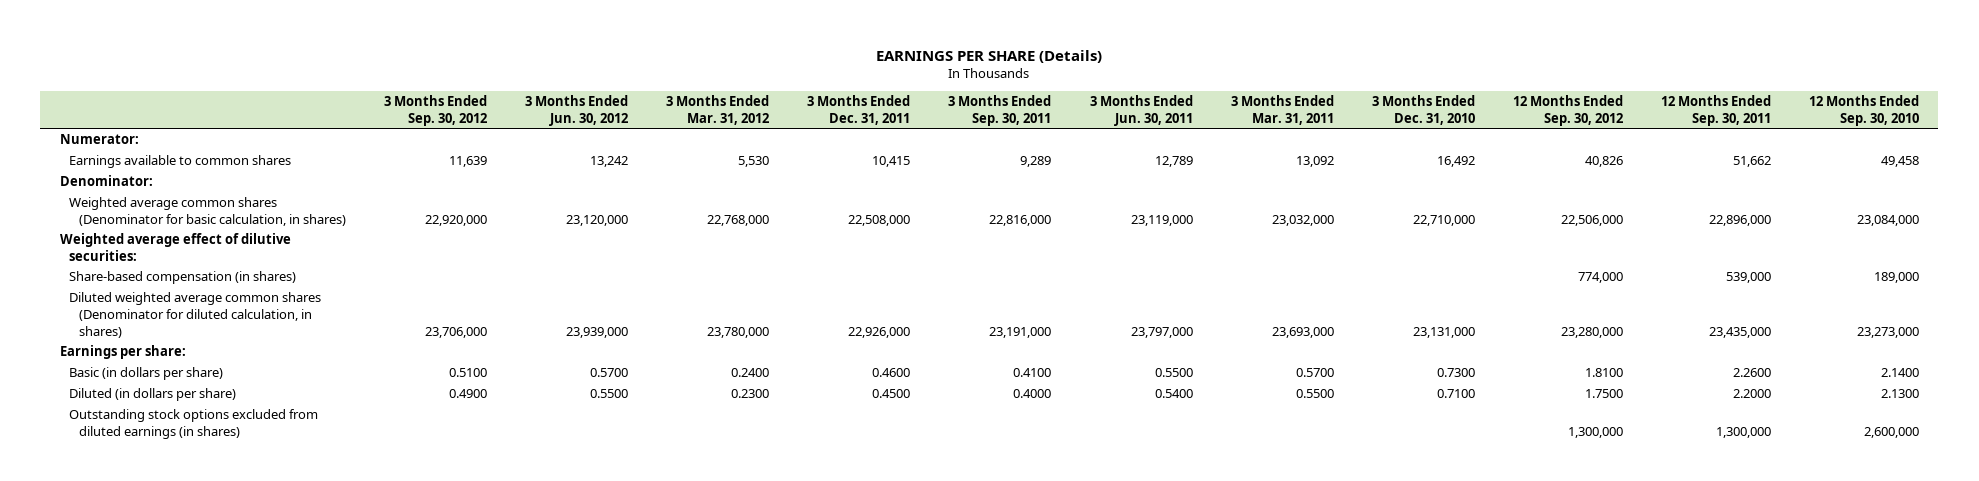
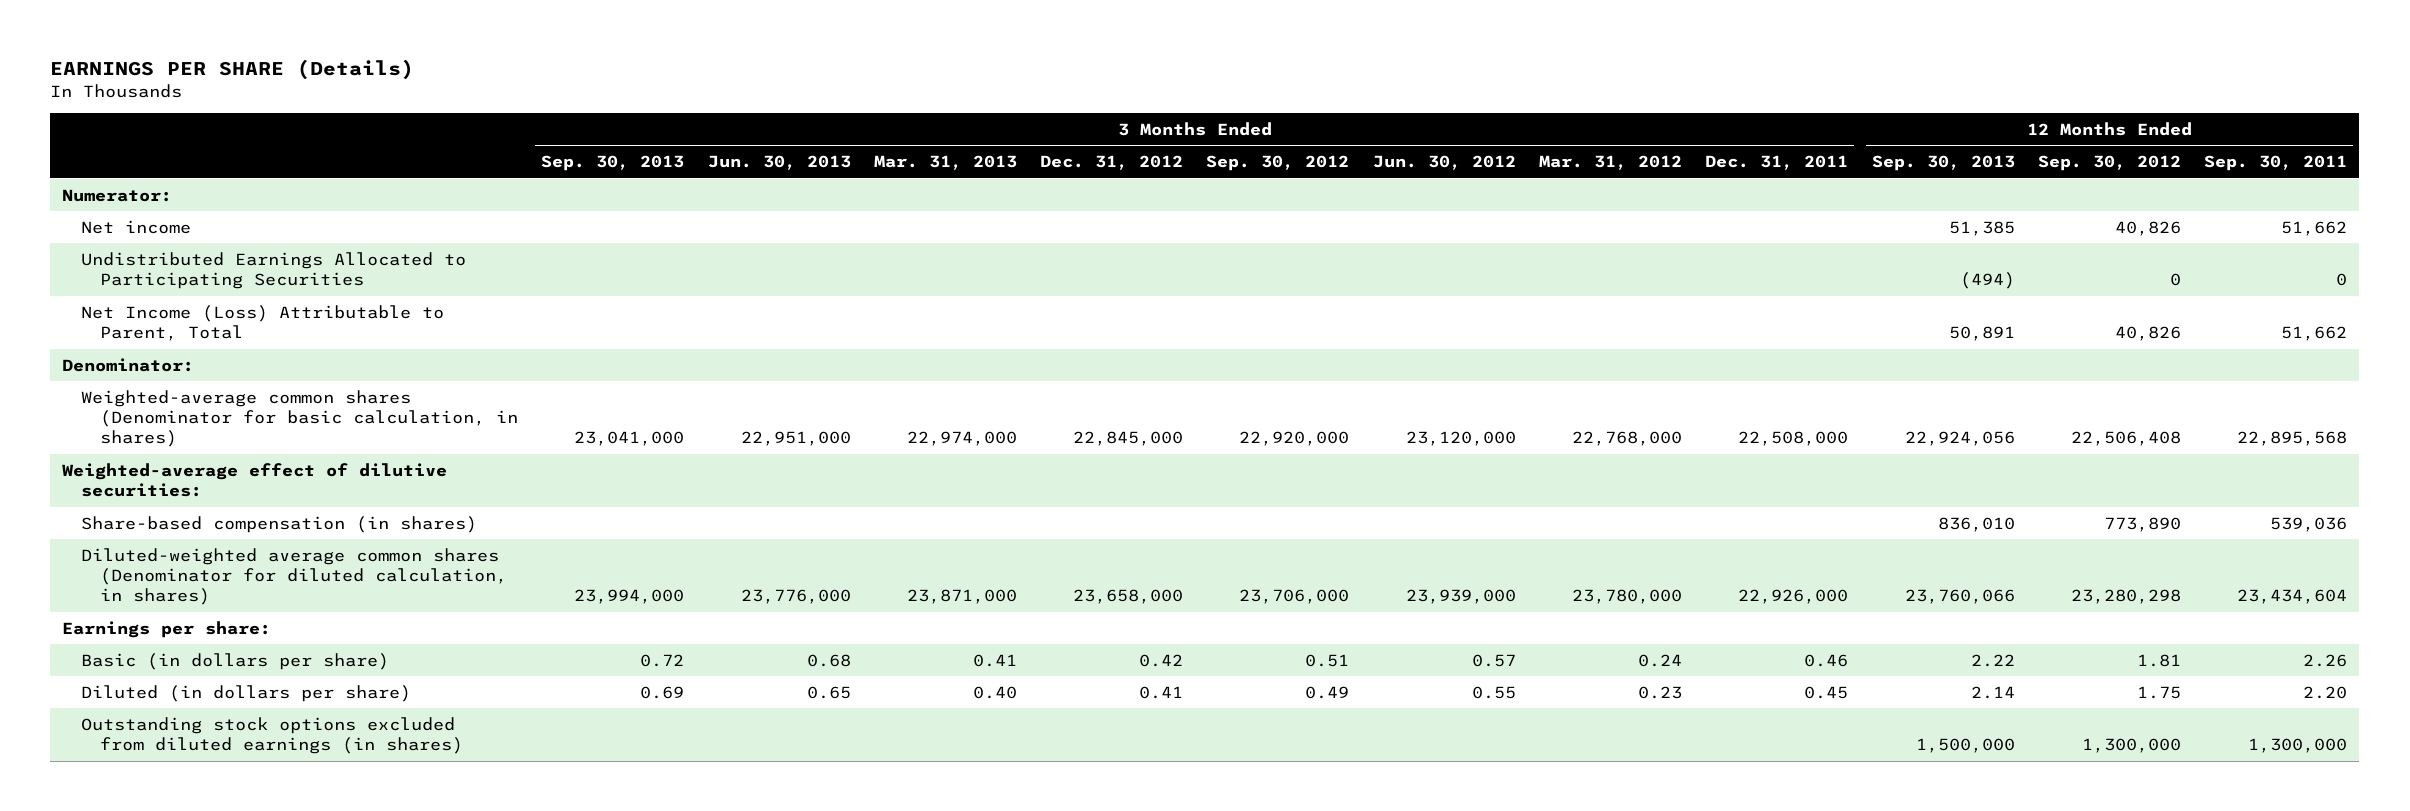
[948,94,1052,126] 3 Months Ended Sep. 30, 2011 -> none
[1089,94,1193,126] 3 Months Ended Jun. 30, 2011 -> none
[1230,94,1334,125] 3 Months Ended Mar. 31, 2011 -> none
[1371,94,1475,125] 3 Months Ended Dec. 31, 2010 -> none
[1809,94,1920,126] 12 Months Ended Sep. 30, 2010 -> none
none -> [541,155,685,172] Sep. 30, 2013
none -> [707,155,851,171] Jun. 30, 2013
none -> [873,155,1017,171] Mar. 31, 2013
none -> [1040,155,1184,171] Dec. 31, 2012
none -> [1871,155,2015,172] Sep. 30, 2013
[69,154,292,168] Earnings available to common shares -> none
none -> [81,219,192,234] Net income
none -> [81,251,467,290] Undistributed Earnings Allocated to Participating Securities
none -> [81,304,445,342] Net Income (Loss) Attributable to Parent, Total
[69,196,346,226] Weighted average common shares (Denominator for basic calculation, in shares) -> [81,389,518,448] Weighted-average common shares (Denominator for basic calculation, in shares)
[1561,214,1624,226] 22,506,000 -> [2071,431,2182,447] 22,506,408
[1709,214,1772,226] 22,896,000 -> [2237,431,2348,447] 22,895,568
[59,232,291,261] Weighted average effect of dilutive securities: -> [62,462,448,498] Weighted-average effect of dilutive securities:
[1578,271,1624,283] 774,000 -> [2104,516,2182,532] 773,890
[1726,271,1772,283] 539,000 -> [2270,516,2348,532] 539,036
[69,291,322,338] Diluted weighted average common shares (Denominator for diluted calculation, in shares) -> [81,547,507,606] Diluted-weighted average common shares (Denominator for diluted calculation, in shares)
[1561,326,1624,338] 23,280,000 -> [2071,589,2182,605] 23,280,298
[1709,326,1772,338] 23,435,000 -> [2237,589,2348,605] 23,434,604
[448,367,487,377] 0.5100 -> [1305,653,1350,667] 0.51
[589,367,628,377] 0.5700 -> [1471,653,1516,667] 0.57
[731,367,770,377] 0.2400 -> [1638,653,1683,667] 0.24
[872,367,911,377] 0.4600 -> [1804,653,1849,667] 0.46
[1585,367,1624,377] 1.8100 -> [2137,653,2182,667] 1.81
[1733,367,1772,377] 2.2600 -> [2303,653,2348,667] 2.26
[448,388,487,398] 0.4900 -> [1305,685,1350,699] 0.49
[589,388,628,398] 0.5500 -> [1471,685,1516,699] 0.55
[731,388,770,398] 0.2300 -> [1638,685,1683,699] 0.23
[872,388,911,398] 0.4500 -> [1804,685,1849,699] 0.45
[1585,388,1624,398] 1.7500 -> [2137,685,2182,699] 1.75
[1733,388,1772,398] 2.2000 -> [2303,685,2348,699] 2.20

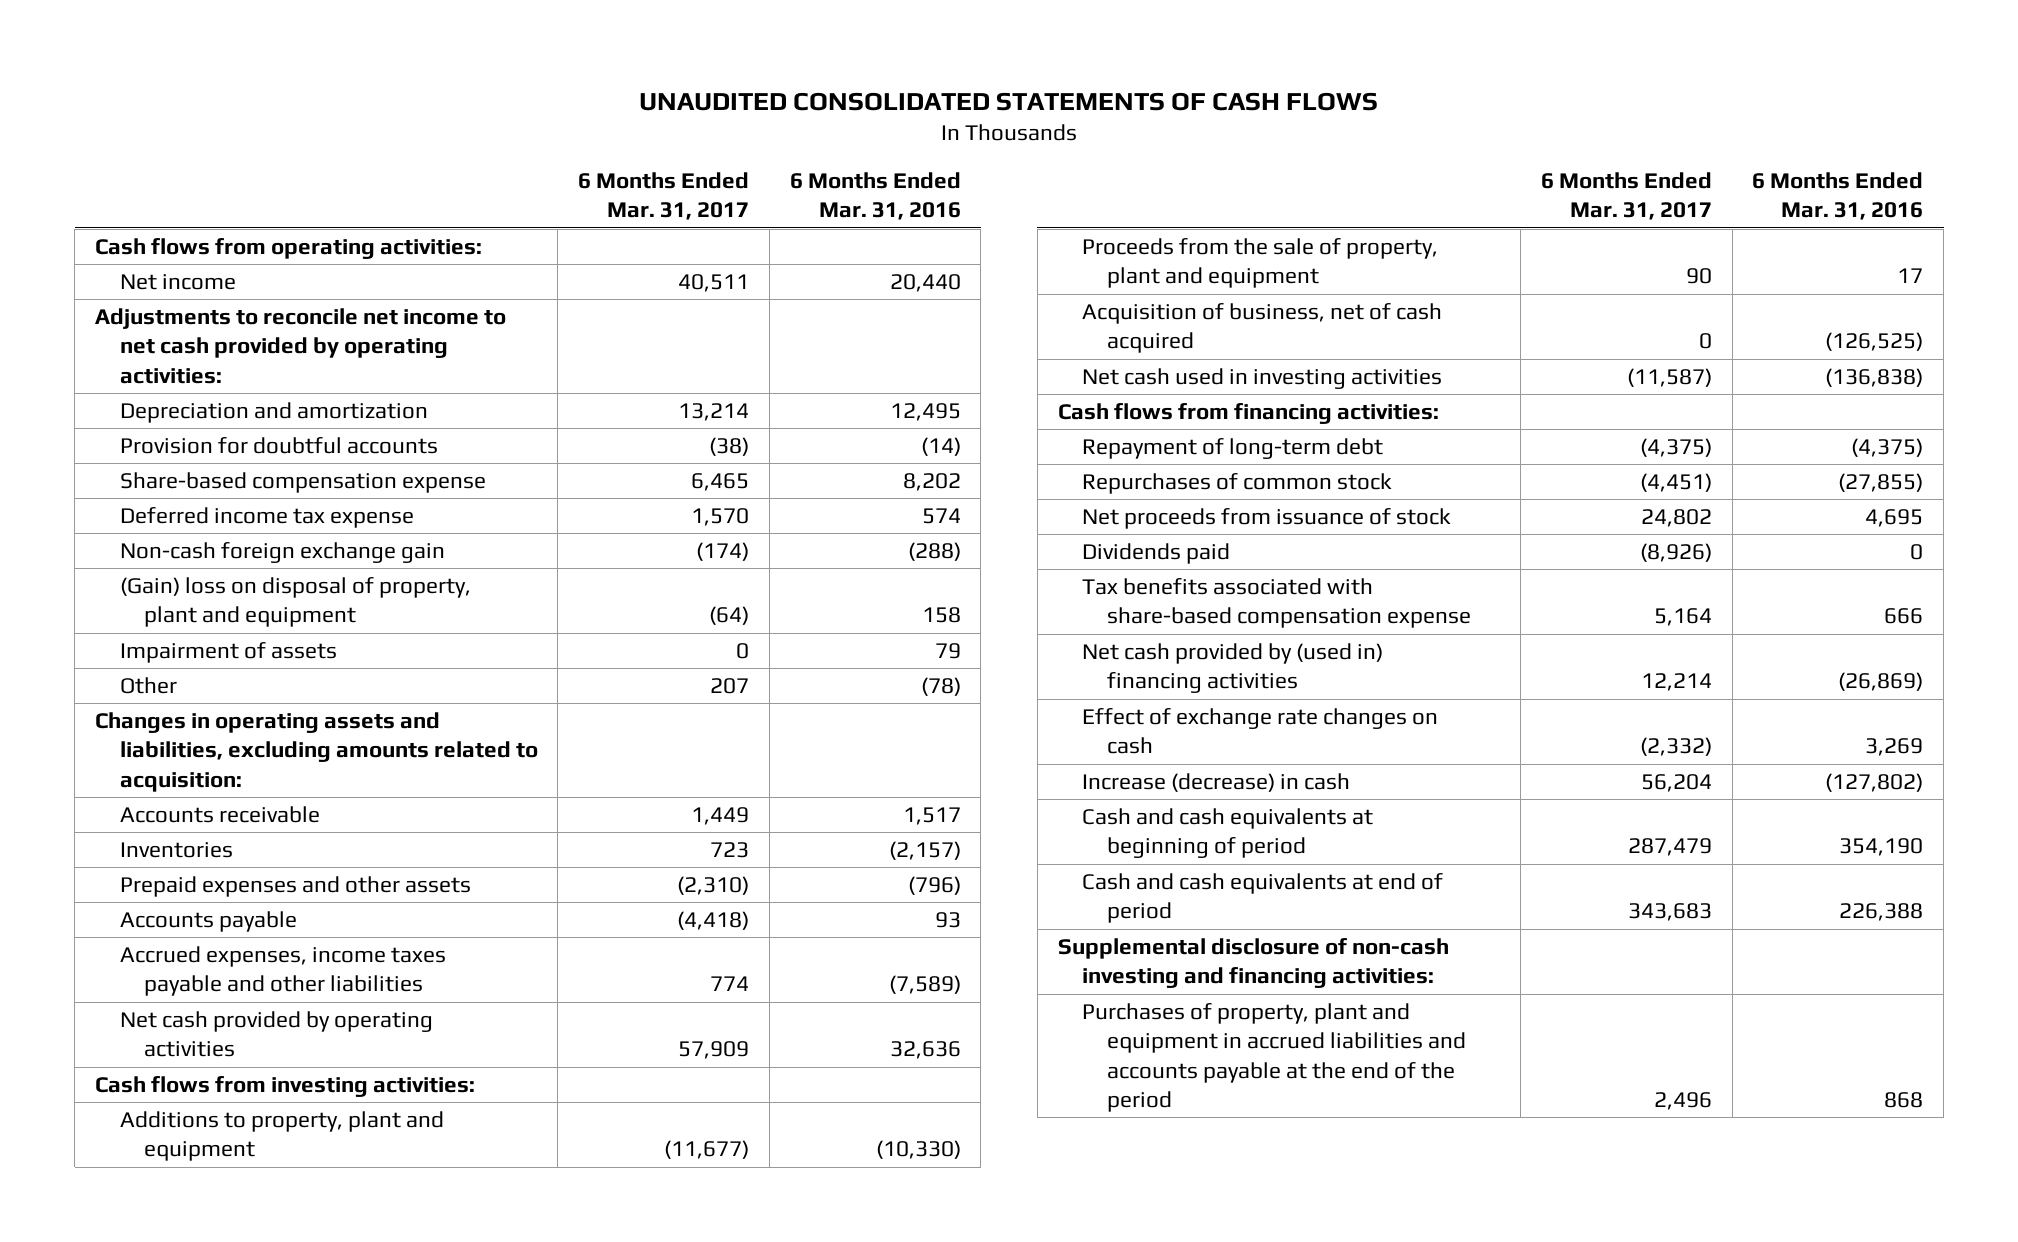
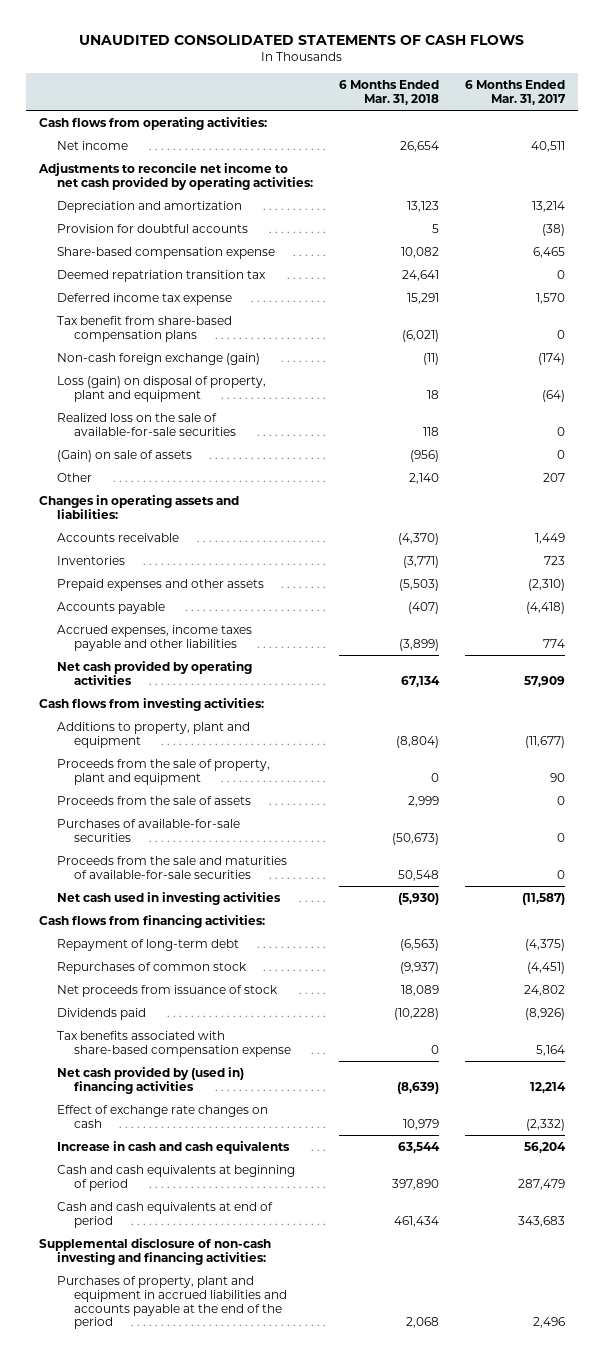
[789,172,961,221] 6 Months Ended Mar. 31, 2016 -> none
none -> [339,80,440,105] 6 Months Ended Mar. 31, 2018
none -> [56,269,266,282] Deemed repatriation transition tax
[119,641,337,663] Impairment of assets -> none
none -> [56,315,232,342] Tax benefit from share-based compensation plans
[119,541,445,563] Non-cash foreign exchange gain -> [56,352,260,365] Non-cash foreign exchange (gain)
[119,576,471,628] (Gain) loss on disposal of property, plant and equipment -> [56,375,266,402] Loss (gain) on disposal of property, plant and equipment
none -> [56,412,237,436] Realized loss on the sale of available-for-sale securities
none -> [56,449,192,462] (Gain) on sale of assets
[94,711,538,792] Changes in operating assets and liabilities, excluding amounts related to acquisition: -> [39,494,240,519] Changes in operating assets and liabilities:
[1082,302,1443,354] Acquisition of business, net of cash acquired -> none
none -> [56,795,251,805] Proceeds from the sale of assets
none -> [56,818,240,842] Purchases of available-for-sale securities
none -> [56,855,287,879] Proceeds from the sale and maturities of available-for-sale securities
[1082,772,1351,792] Increase (decrease) in cash -> [56,1140,290,1154] Increase in cash and cash equivalents

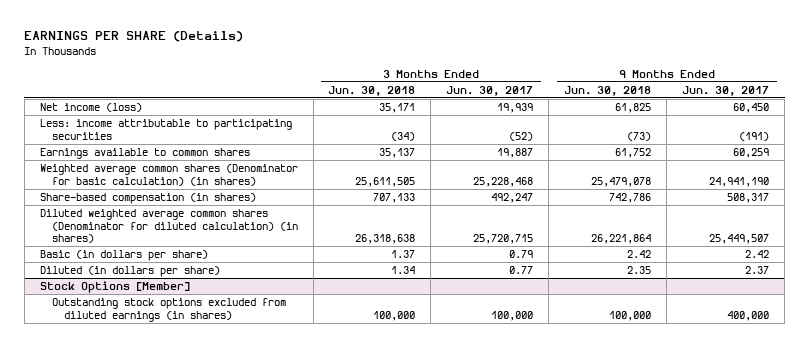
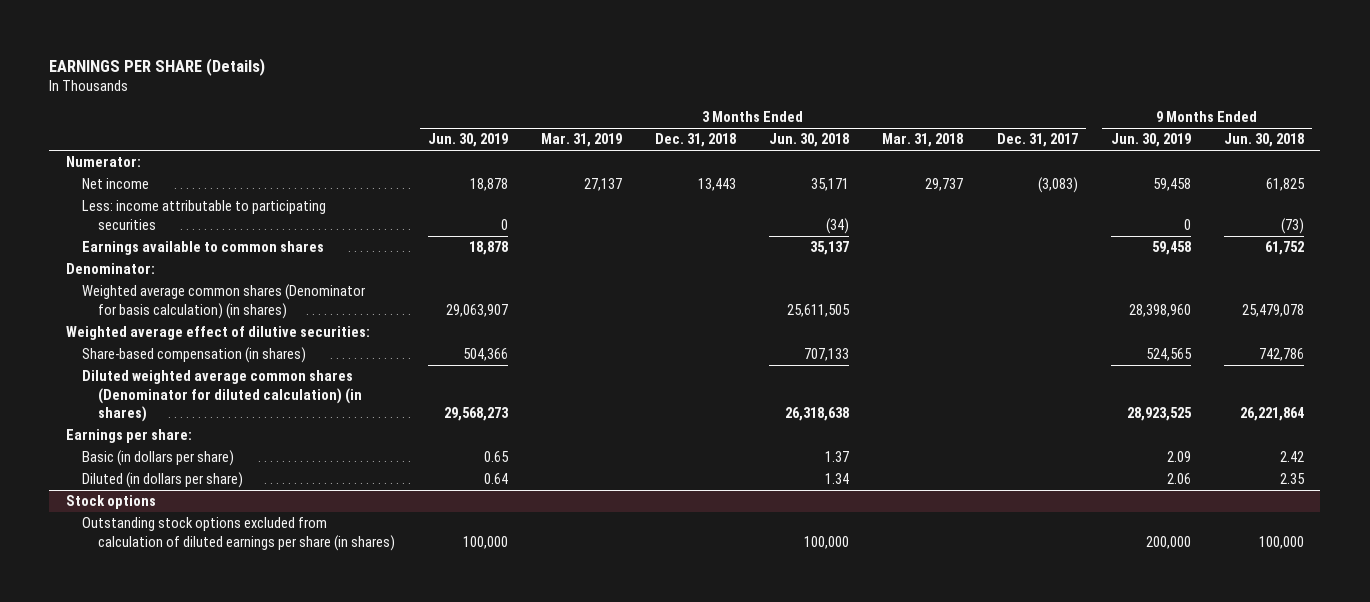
[446,85,534,96] Jun. 30, 2017 -> none
[682,85,770,96] Jun. 30, 2017 -> none
none -> [427,133,508,148] Jun. 30, 2019
none -> [540,133,622,148] Mar. 31, 2019
none -> [655,133,737,148] Dec. 31, 2018
none -> [882,133,964,148] Mar. 31, 2018
none -> [996,133,1078,148] Dec. 31, 2017
none -> [1110,133,1191,148] Jun. 30, 2019
none -> [65,156,141,168] Numerator:
[39,103,142,113] Net income (loss) -> [81,178,149,190] Net income
none -> [65,263,155,275] Denominator:
[39,164,298,186] Weighted average common shares (Denominator for basic calculation) (in shares) -> [81,284,365,319] Weighted average common shares (Denominator for basis calculation) (in shares)
none -> [65,326,370,341] Weighted average effect of dilutive securities:
none -> [65,429,192,444] Earnings per share:
[39,281,190,294] Stock Options [Member] -> [65,495,156,510] Stock options
[51,298,286,322] Outstanding stock options excluded from diluted earnings (in shares) -> [81,517,395,551] Outstanding stock options excluded from calculation of diluted earnings per share (in shares)

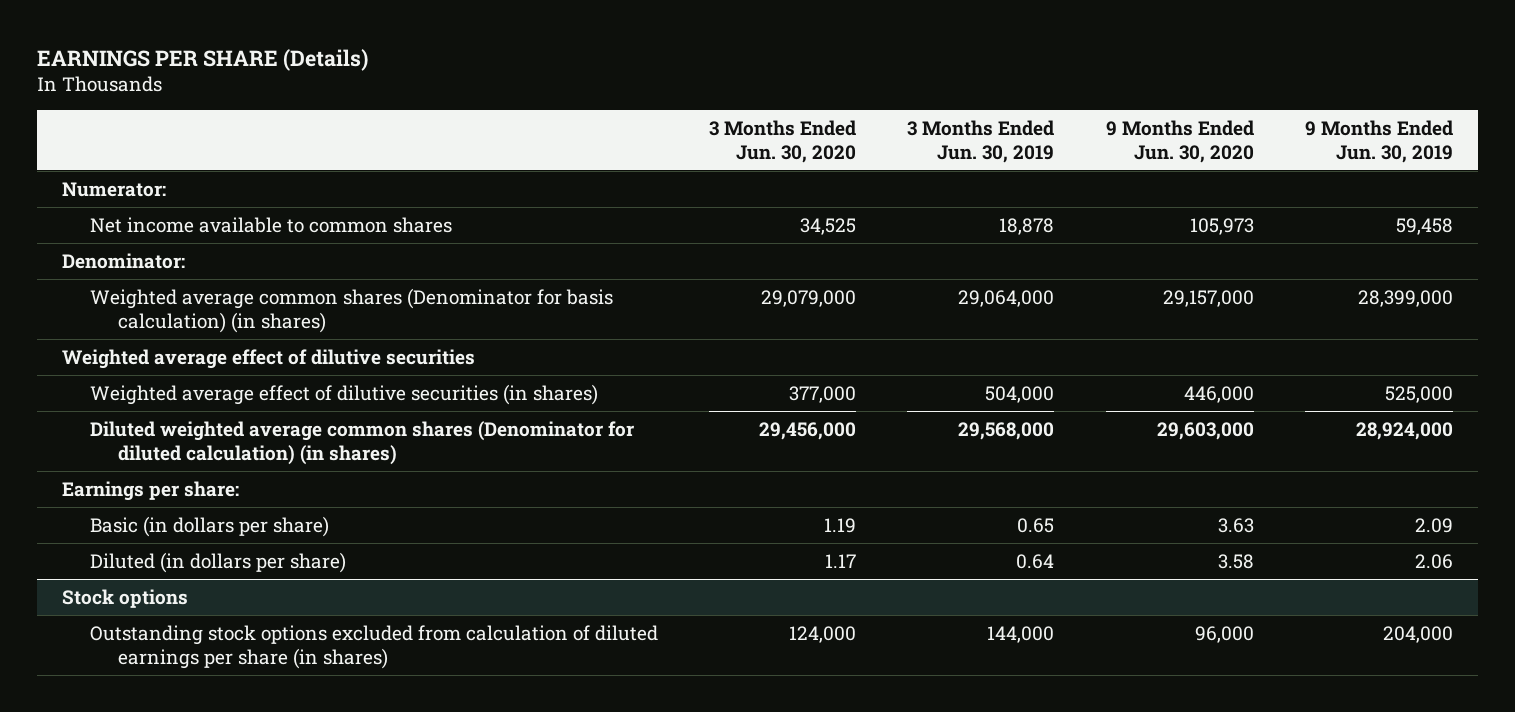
[540,133,622,148] Mar. 31, 2019 -> none
[655,133,737,148] Dec. 31, 2018 -> none
[769,133,850,148] Jun. 30, 2018 -> none
[882,133,964,148] Mar. 31, 2018 -> none
[996,133,1078,148] Dec. 31, 2017 -> none
[1223,133,1304,148] Jun. 30, 2018 -> none
none -> [709,119,857,163] 3 Months Ended Jun. 30, 2020
none -> [1105,119,1254,163] 9 Months Ended Jun. 30, 2020
[81,178,149,190] Net income -> none
[81,200,326,230] Less: income attributable to participating securities -> none
[81,241,324,256] Earnings available to common shares -> [90,216,453,233] Net income available to common shares
[81,347,306,364] Share-based compensation (in shares) -> none
[445,303,508,317] 29,063,907 -> [958,289,1055,307] 29,064,000
[1128,303,1191,317] 28,398,960 -> [1357,289,1453,307] 28,399,000
[65,326,370,341] Weighted average effect of dilutive securities: -> [62,348,476,369] Weighted average effect of dilutive securities
none -> [90,383,599,405] Weighted average effect of dilutive securities (in shares)
[443,407,509,422] 29,568,273 -> [958,421,1055,440] 29,568,000
[1126,407,1192,422] 28,923,525 -> [1355,421,1453,440] 28,924,000
[462,535,508,549] 100,000 -> [987,625,1055,643] 144,000
[1145,535,1191,549] 200,000 -> [1382,625,1453,643] 204,000

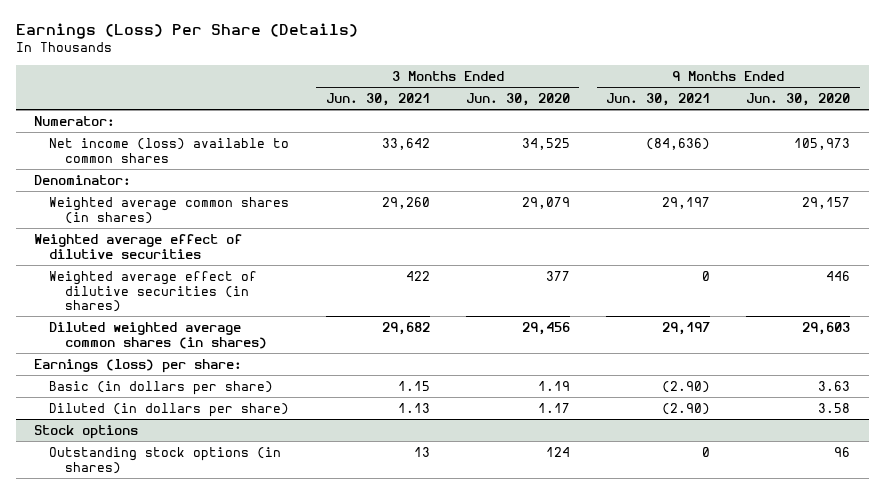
[36,48,368,71] EARNINGS PER SHARE (Details) -> [15,23,358,40] Earnings (Loss) Per Share (Details)
[907,119,1055,163] 3 Months Ended Jun. 30, 2019 -> none
[1304,119,1453,163] 9 Months Ended Jun. 30, 2019 -> none
none -> [325,93,430,107] Jun. 30, 2021
none -> [606,93,711,107] Jun. 30, 2021
[90,216,453,233] Net income available to common shares -> [49,137,290,163] Net income (loss) available to common shares
[90,287,614,333] Weighted average common shares (Denominator for basis calculation) (in shares) -> [49,196,290,224] Weighted average common shares (in shares)
[761,289,857,307] 29,079,000 -> [521,196,570,209] 29,079
[1162,289,1254,307] 29,157,000 -> [802,196,851,209] 29,157
[789,385,857,403] 377,000 -> [545,270,570,281] 377
[1183,385,1254,403] 446,000 -> [826,270,851,281] 446
[90,420,635,465] Diluted weighted average common shares (Denominator for diluted calculation) (in shares) -> [49,321,267,349] Diluted weighted average common shares (in shares)
[759,421,857,440] 29,456,000 -> [521,321,570,335] 29,456
[1156,421,1254,440] 29,603,000 -> [802,321,851,335] 29,603
[62,480,240,501] Earnings per share: -> [33,358,242,373] Earnings (loss) per share:
[90,624,659,669] Outstanding stock options excluded from calculation of diluted earnings per share (in shares) -> [49,446,282,474] Outstanding stock options (in shares)
[789,625,857,643] 124,000 -> [545,446,570,457] 124
[1194,625,1254,643] 96,000 -> [834,446,851,457] 96

